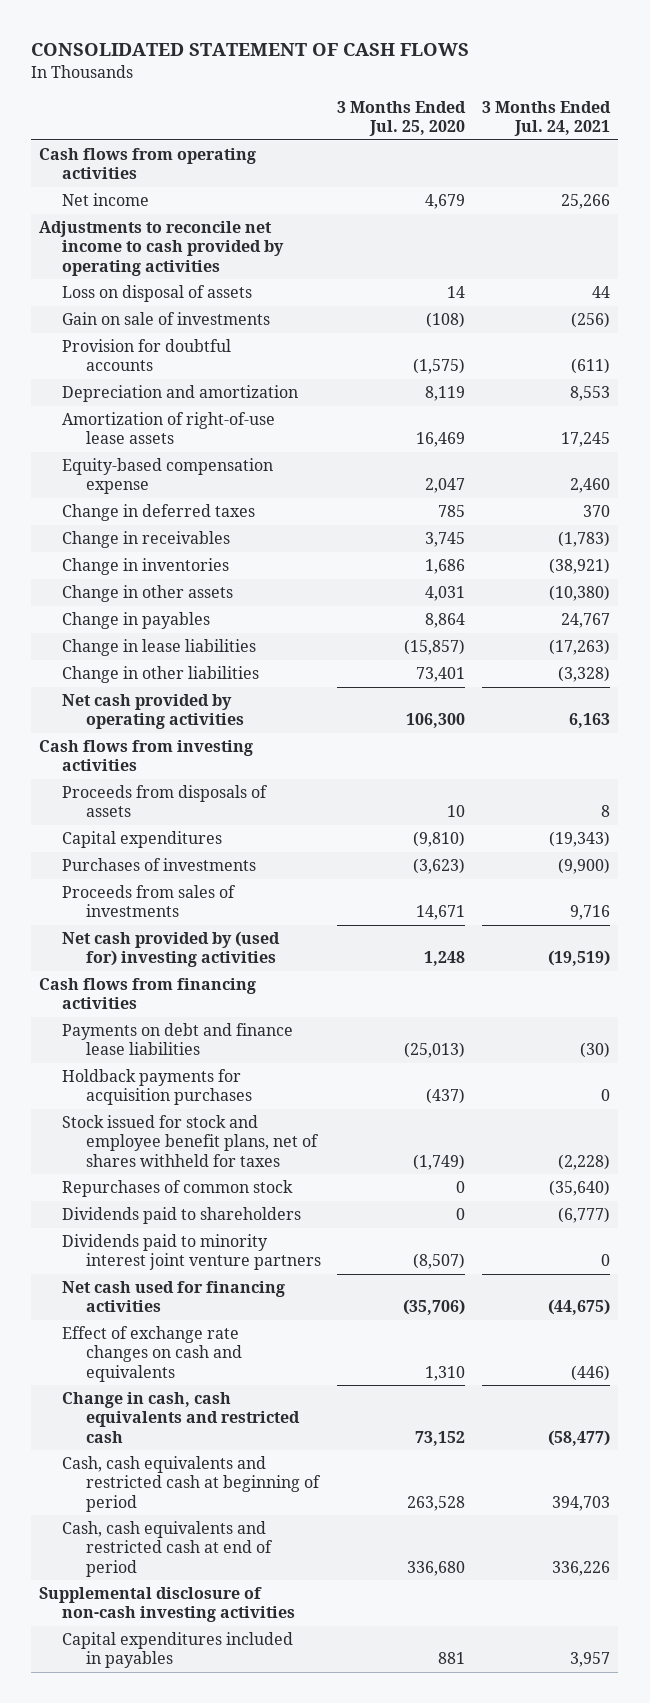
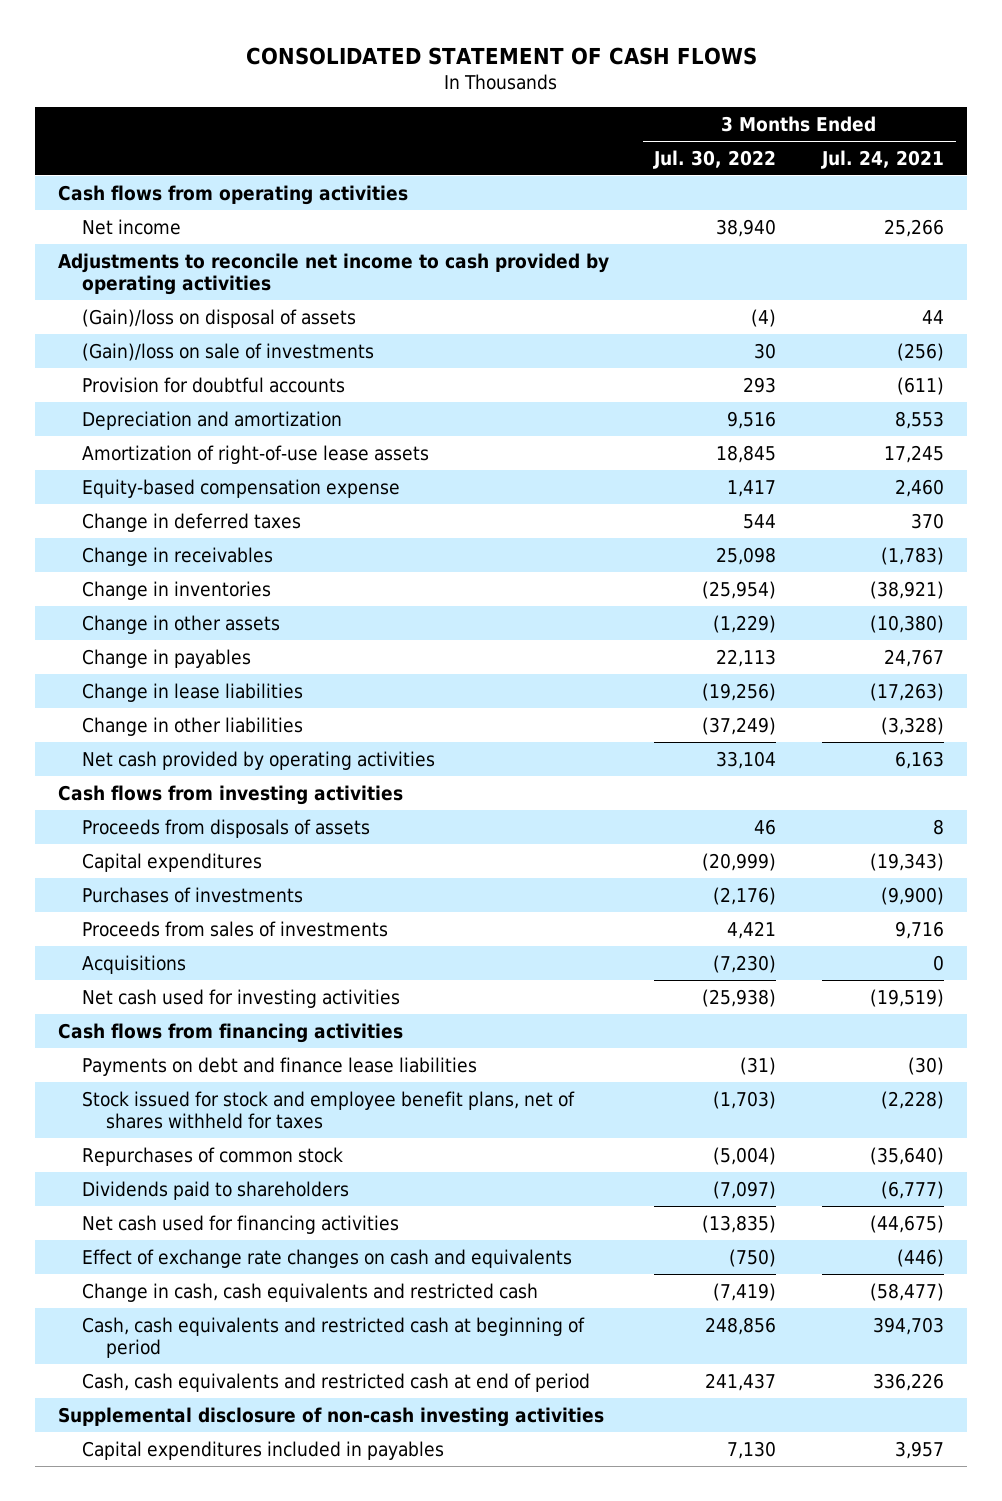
[337,100,467,137] 3 Months Ended Jul. 25, 2020 -> none
none -> [653,149,777,169] Jul. 30, 2022
[62,285,253,303] Loss on disposal of assets -> [81,308,356,328] (Gain)/loss on disposal of assets
[62,312,271,326] Gain on sale of investments -> [81,342,374,361] (Gain)/loss on sale of investments
none -> [81,954,186,974] Acquisitions
[62,931,281,968] Net cash provided by (used for) investing activities -> [81,988,400,1008] Net cash used for investing activities
[62,1069,252,1106] Holdback payments for acquisition purchases -> none
[62,1234,321,1271] Dividends paid to minority interest joint venture partners -> none

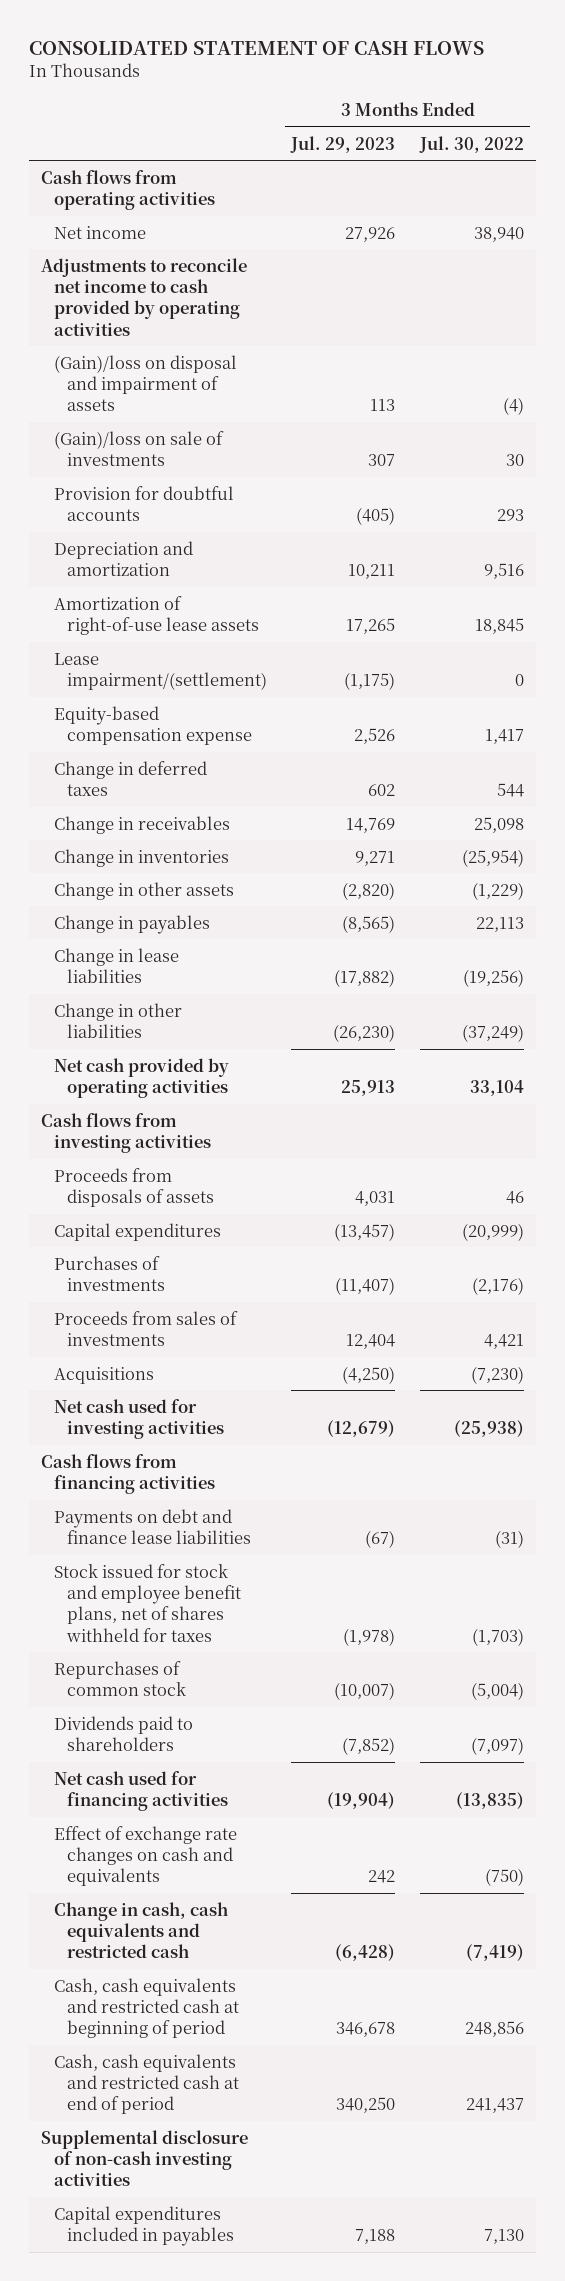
[821,149,945,169] Jul. 24, 2021 -> none
none -> [290,135,396,153] Jul. 29, 2023
[81,308,356,328] (Gain)/loss on disposal of assets -> [53,354,237,412] (Gain)/loss on disposal and impairment of assets
none -> [53,652,268,690] Lease impairment/(settlement)

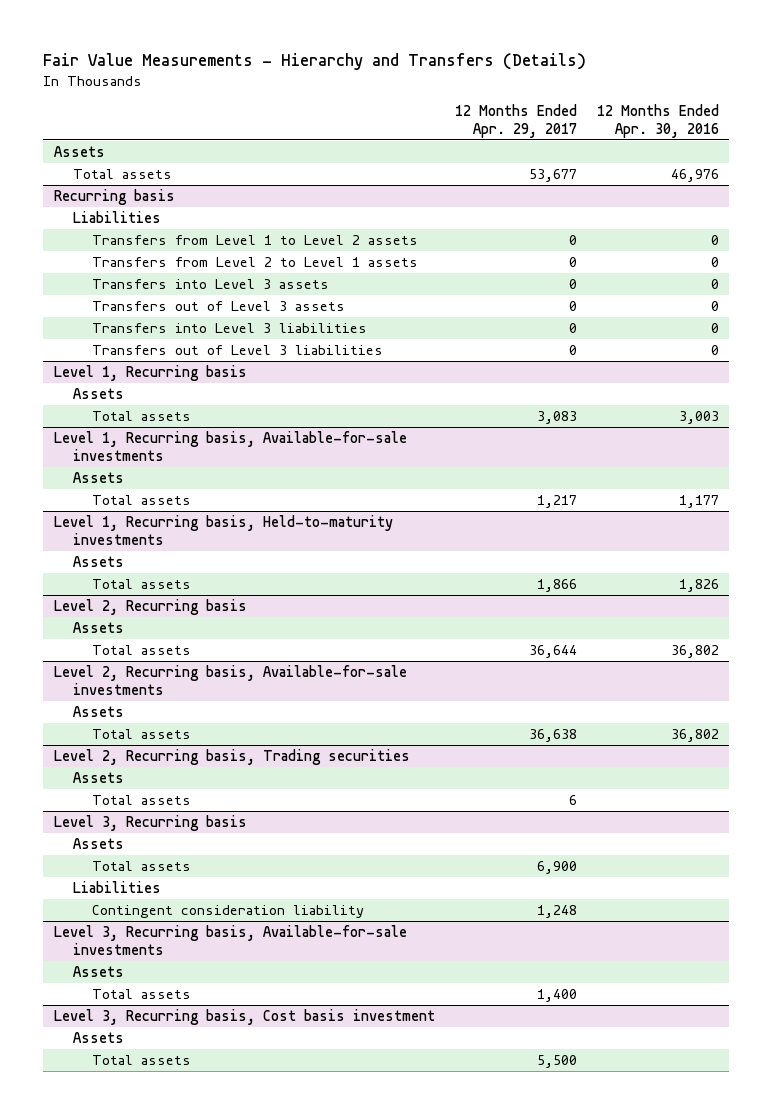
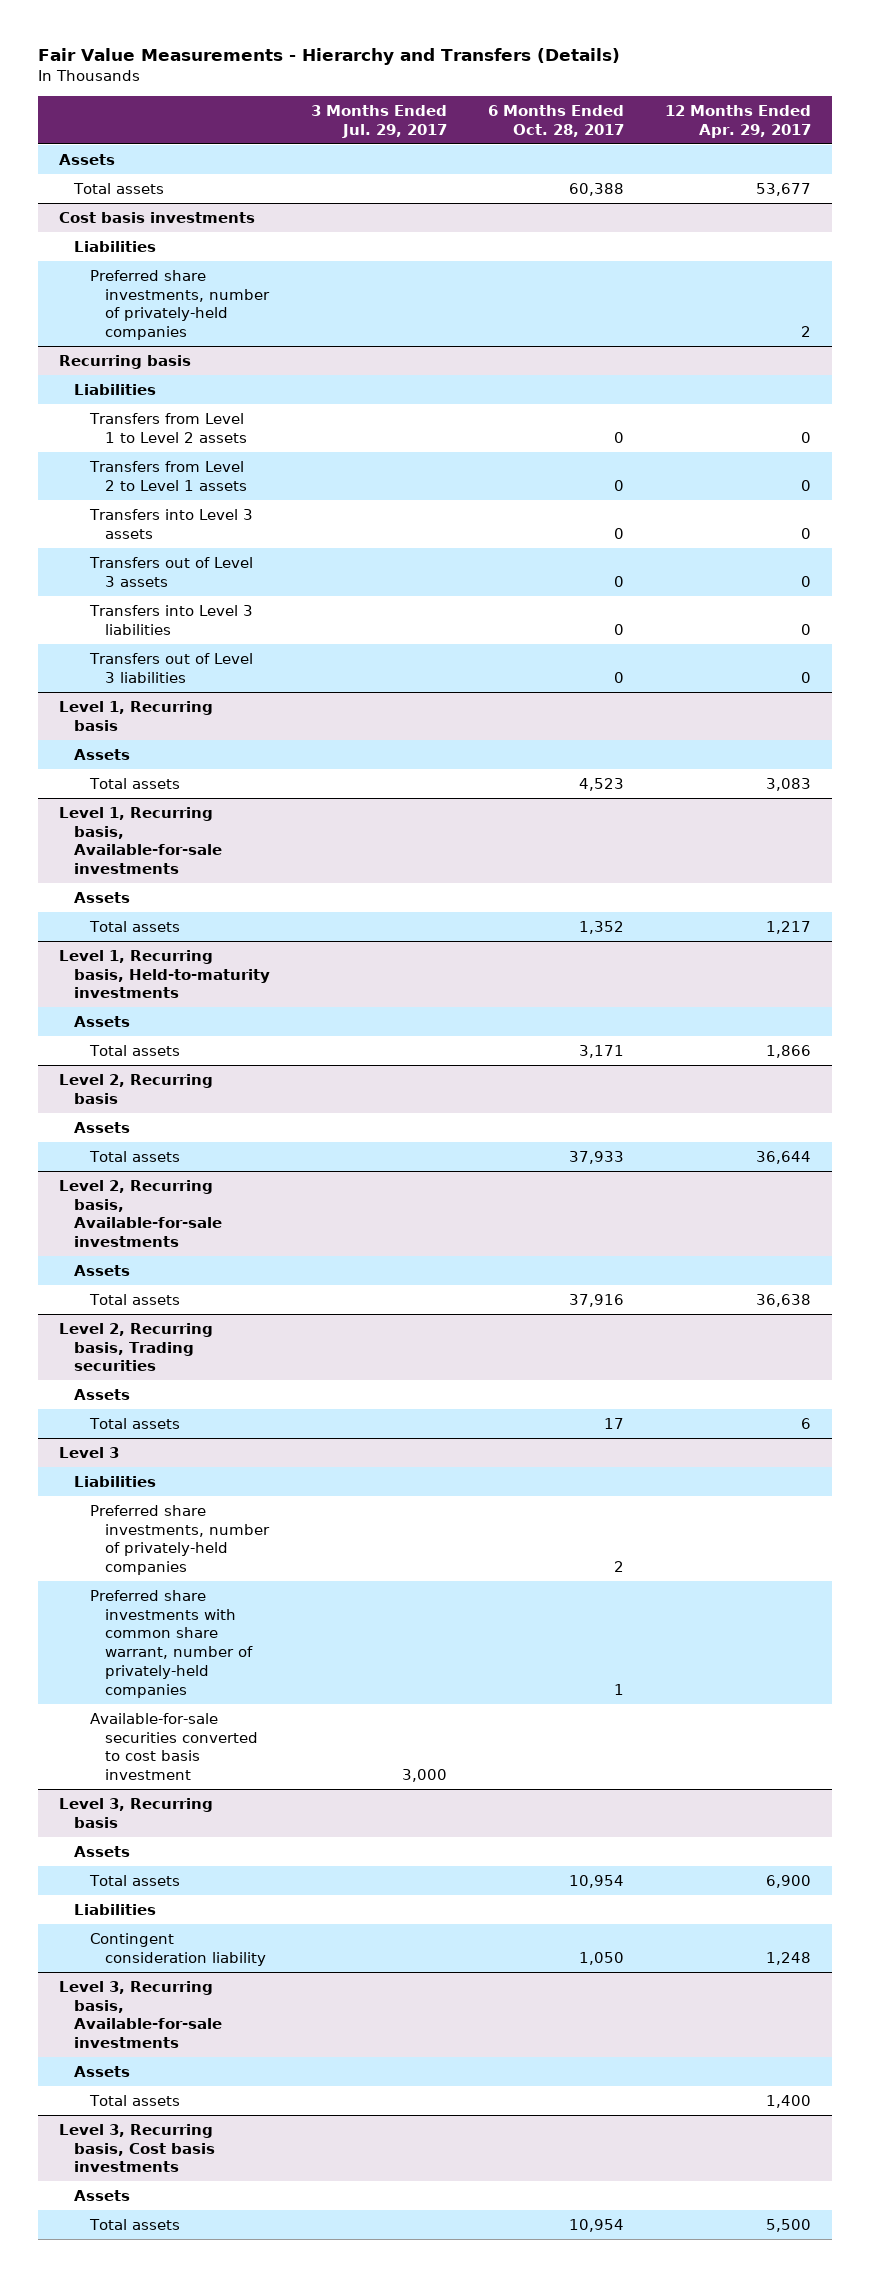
[597,103,720,138] 12 Months Ended Apr. 30, 2016 -> none
none -> [311,104,448,138] 3 Months Ended Jul. 29, 2017
none -> [488,104,625,137] 6 Months Ended Oct. 28, 2017
none -> [58,211,255,223] Cost basis investments
none -> [74,240,157,252] Liabilities
none -> [89,269,271,341] Preferred share investments, number of privately-held companies
none -> [58,1446,119,1458] Level 3
none -> [74,1475,157,1487] Liabilities
none -> [89,1504,271,1576] Preferred share investments, number of privately-held companies
none -> [89,1589,254,1698] Preferred share investments with common share warrant, number of privately-held companies
none -> [89,1712,259,1781] Available-for-sale securities converted to cost basis investment
[53,1008,435,1025] Level 3, Recurring basis, Cost basis investment -> [58,2123,216,2173] Level 3, Recurring basis, Cost basis investments

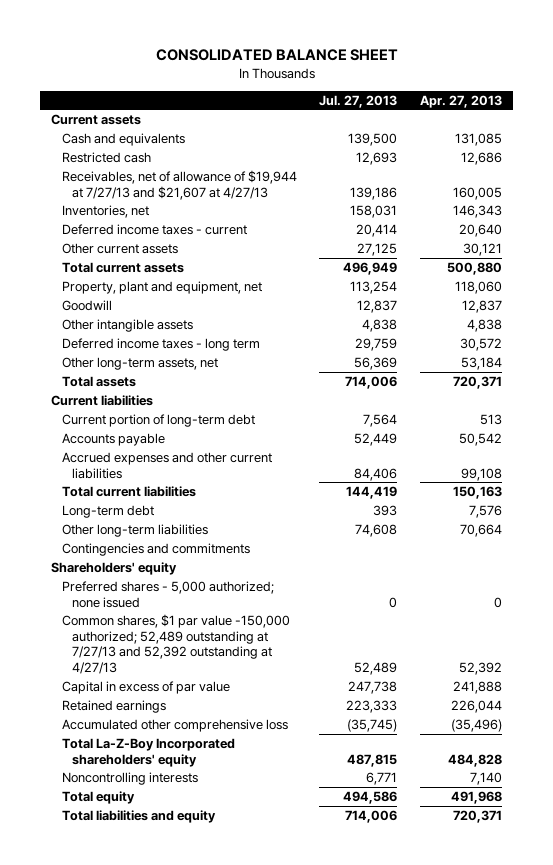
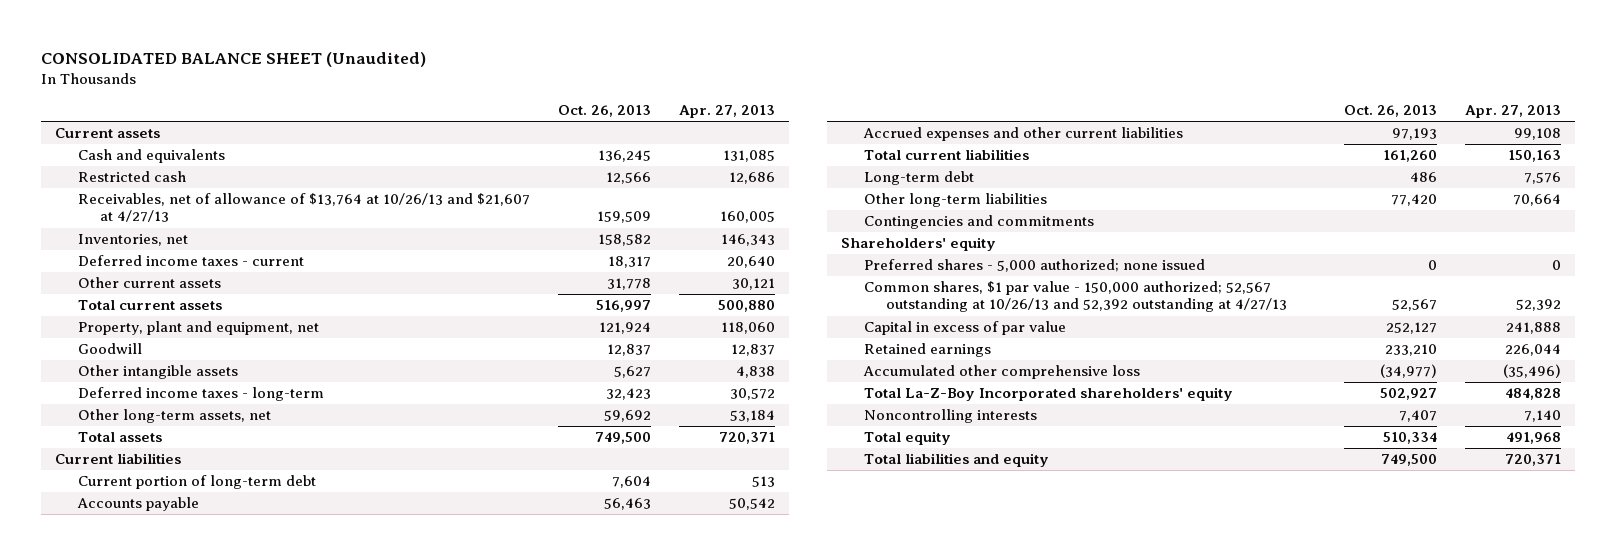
[155,49,398,62] CONSOLIDATED BALANCE SHEET -> [40,51,426,67] CONSOLIDATED BALANCE SHEET (Unaudited)
[319,94,398,108] Jul. 27, 2013 -> none
none -> [557,105,651,118] Oct. 26, 2013
[61,169,297,200] Receivables, net of allowance of $19,944 at 7/27/13 and $21,607 at 4/27/13 -> [77,193,530,223] Receivables, net of allowance of $13,764 at 10/26/13 and $21,607 at 4/27/13
[61,337,260,351] Deferred income taxes - long term -> [77,387,324,402] Deferred income taxes - long-term
[61,613,290,674] Common shares, $1 par value -150,000 authorized; 52,489 outstanding at 7/27/13 and 52,392 outstanding at 4/27/13 -> [863,281,1288,313] Common shares, $1 par value - 150,000 authorized; 52,567 outstanding at 10/26/13 and 52,392 outstanding at 4/27/13

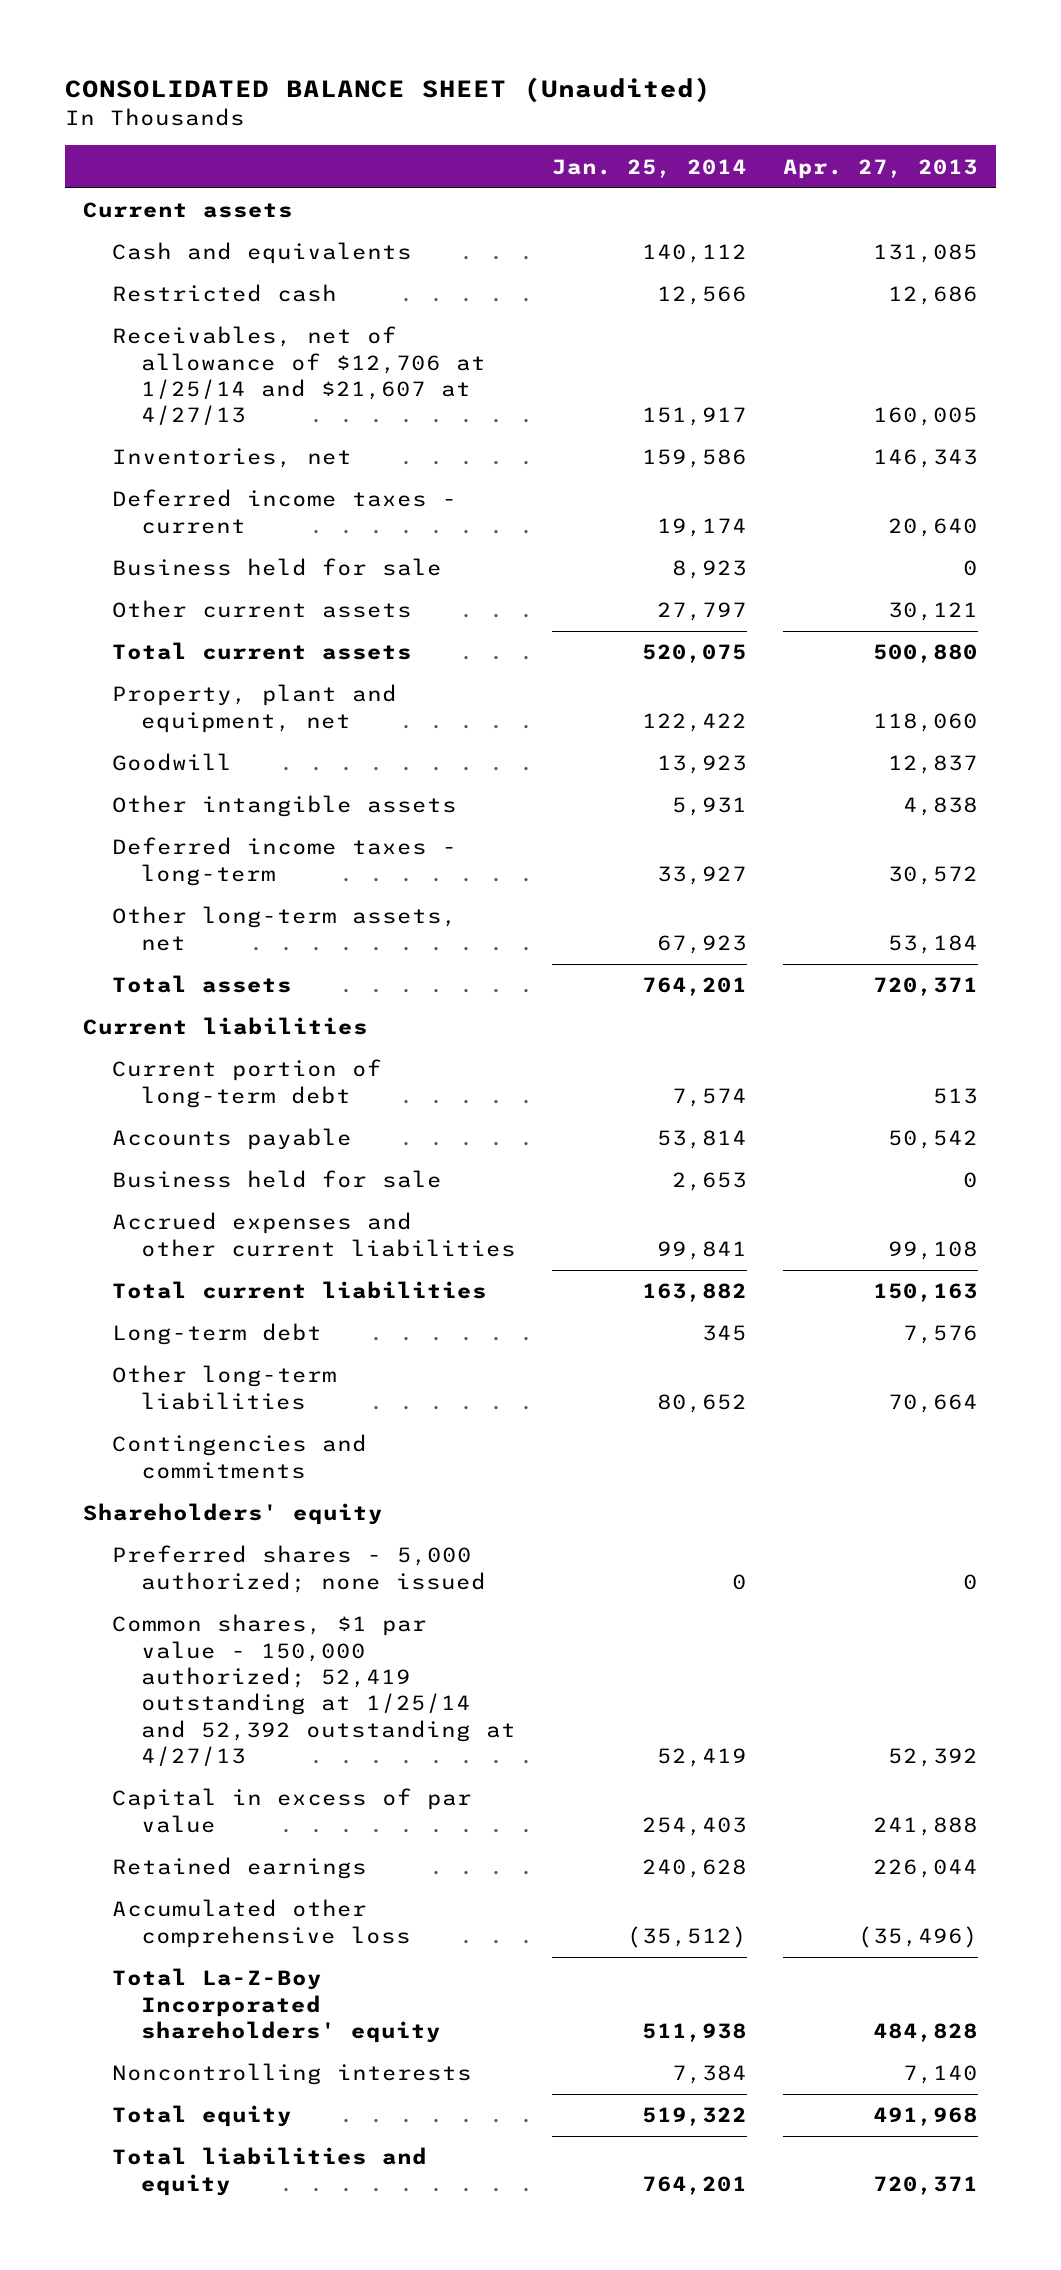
[557,105,651,118] Oct. 26, 2013 -> none
none -> [551,158,747,178] Jan. 25, 2014
[77,193,530,223] Receivables, net of allowance of $13,764 at 10/26/13 and $21,607 at 4/27/13 -> [112,326,486,426] Receivables, net of allowance of $12,706 at 1/25/14 and $21,607 at 4/27/13
none -> [112,558,443,577] Business held for sale
none -> [112,1170,443,1189] Business held for sale
[863,281,1288,313] Common shares, $1 par value - 150,000 authorized; 52,567 outstanding at 10/26/13 and 52,392 outstanding at 4/27/13 -> [112,1614,516,1767] Common shares, $1 par value - 150,000 authorized; 52,419 outstanding at 1/25/14 and 52,392 outstanding at 4/27/13

